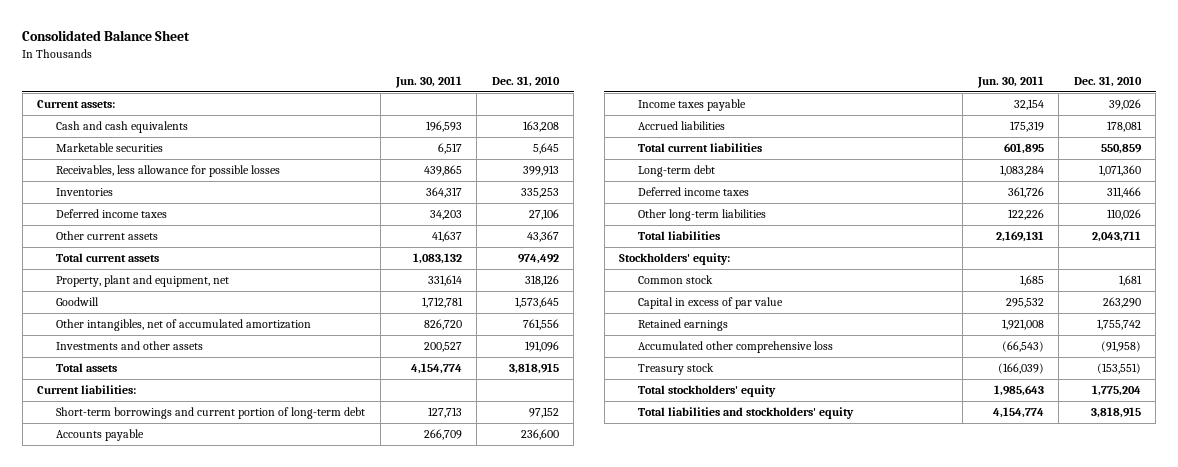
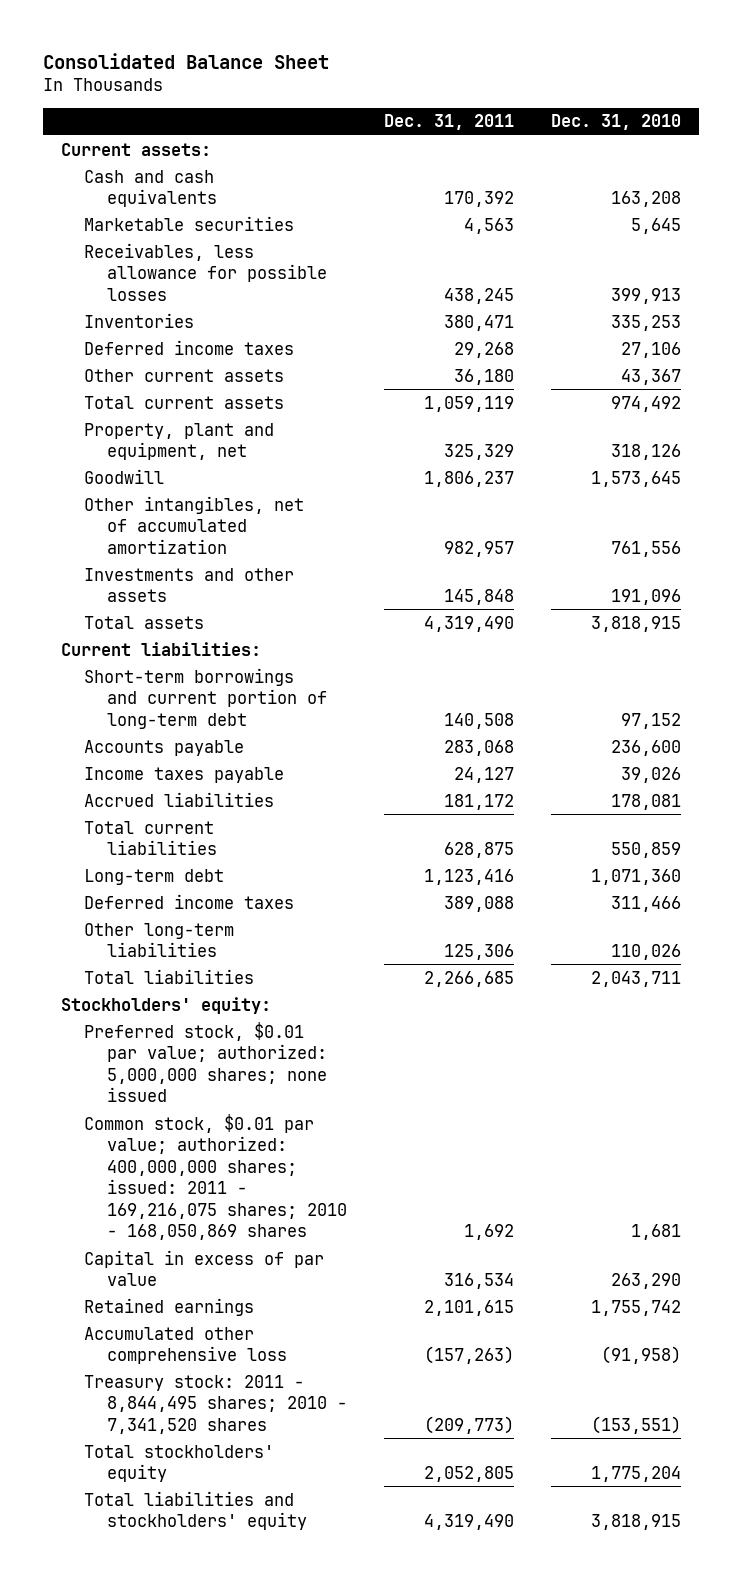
[394,75,462,88] Jun. 30, 2011 -> none
none -> [383,114,514,131] Dec. 31, 2011
none -> [83,1021,327,1103] Preferred stock, $0.01 par value; authorized: 5,000,000 shares; none issued
[638,275,714,285] Common stock -> [83,1113,347,1241] Common stock, $0.01 par value; authorized: 400,000,000 shares; issued: 2011 - 169,216,075 shares; 2010 - 168,050,869 shares
[638,363,715,376] Treasury stock -> [83,1374,347,1434] Treasury stock: 2011 - 8,844,495 shares; 2010 - 7,341,520 shares

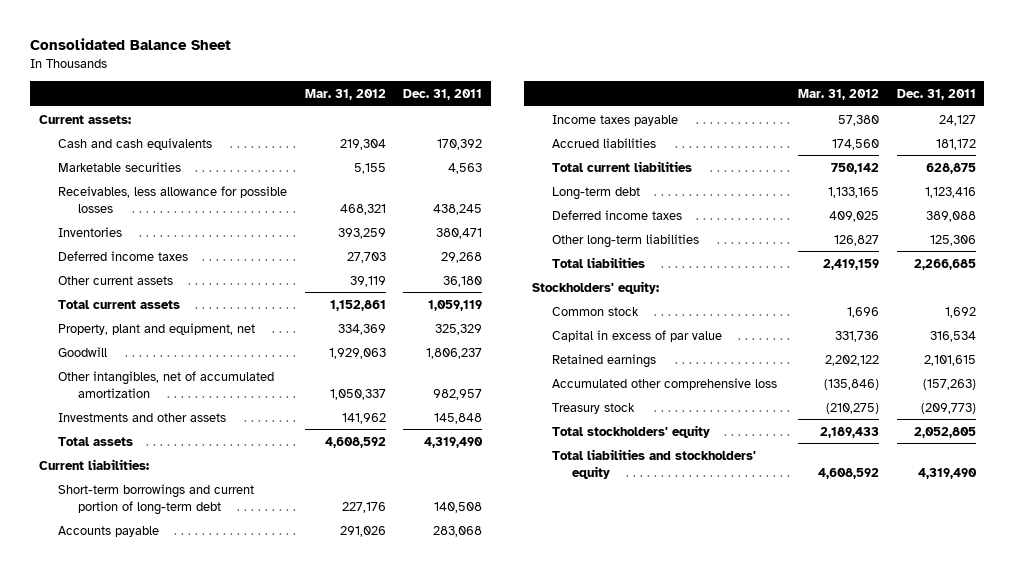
[550,114,681,131] Dec. 31, 2010 -> none
none -> [304,88,386,100] Mar. 31, 2012
[83,1021,327,1103] Preferred stock, $0.01 par value; authorized: 5,000,000 shares; none issued -> none
[83,1113,347,1241] Common stock, $0.01 par value; authorized: 400,000,000 shares; issued: 2011 - 169,216,075 shares; 2010 - 168,050,869 shares -> [551,306,639,316] Common stock
[83,1374,347,1434] Treasury stock: 2011 - 8,844,495 shares; 2010 - 7,341,520 shares -> [551,402,635,414] Treasury stock

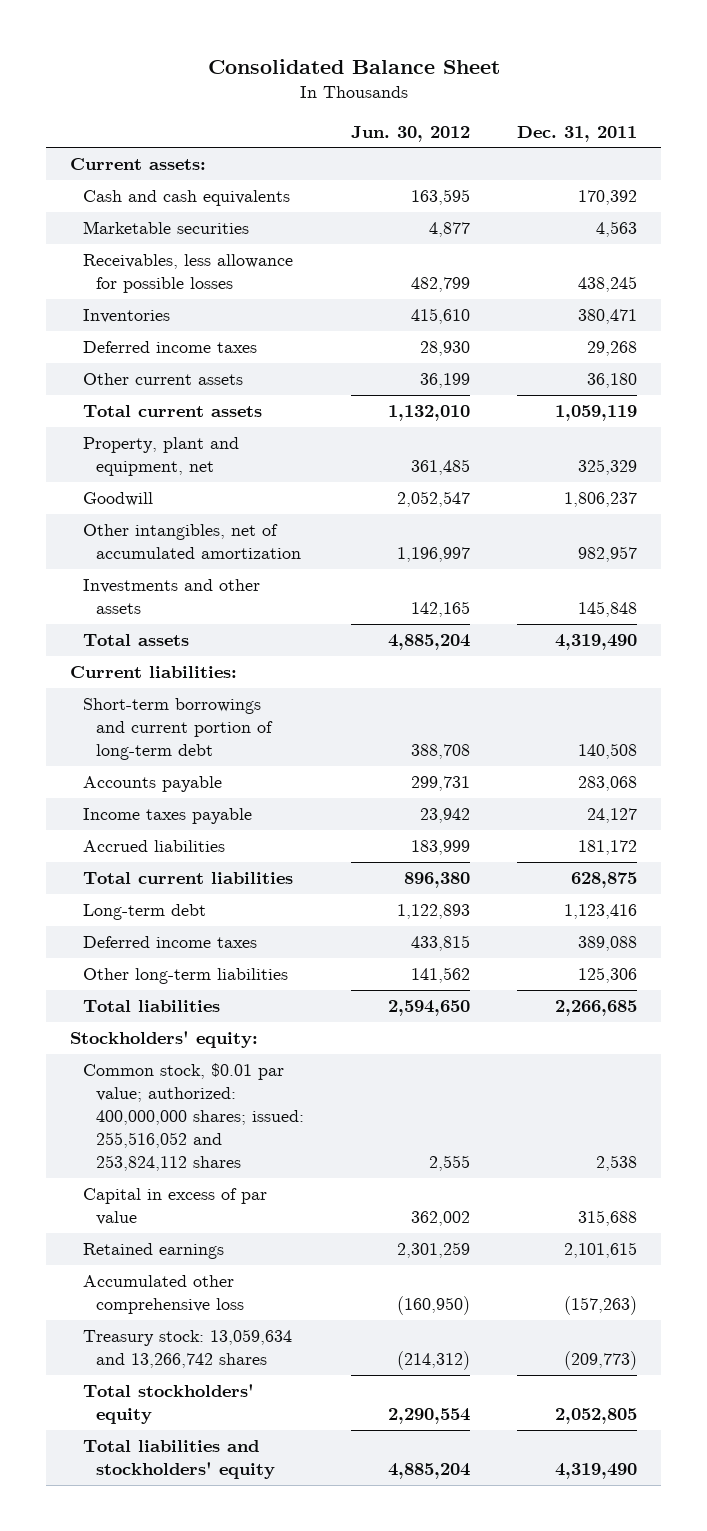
[304,88,386,100] Mar. 31, 2012 -> none
none -> [351,125,471,142] Jun. 30, 2012
[551,306,639,316] Common stock -> none
none -> [83,1062,305,1171] Common stock, $0.01 par value; authorized: 400,000,000 shares; issued: 255,516,052 and 253,824,112 shares
[929,330,976,342] 316,534 -> [578,1209,638,1226] 315,688
[551,402,635,414] Treasury stock -> [83,1328,293,1368] Treasury stock: 13,059,634 and 13,266,742 shares

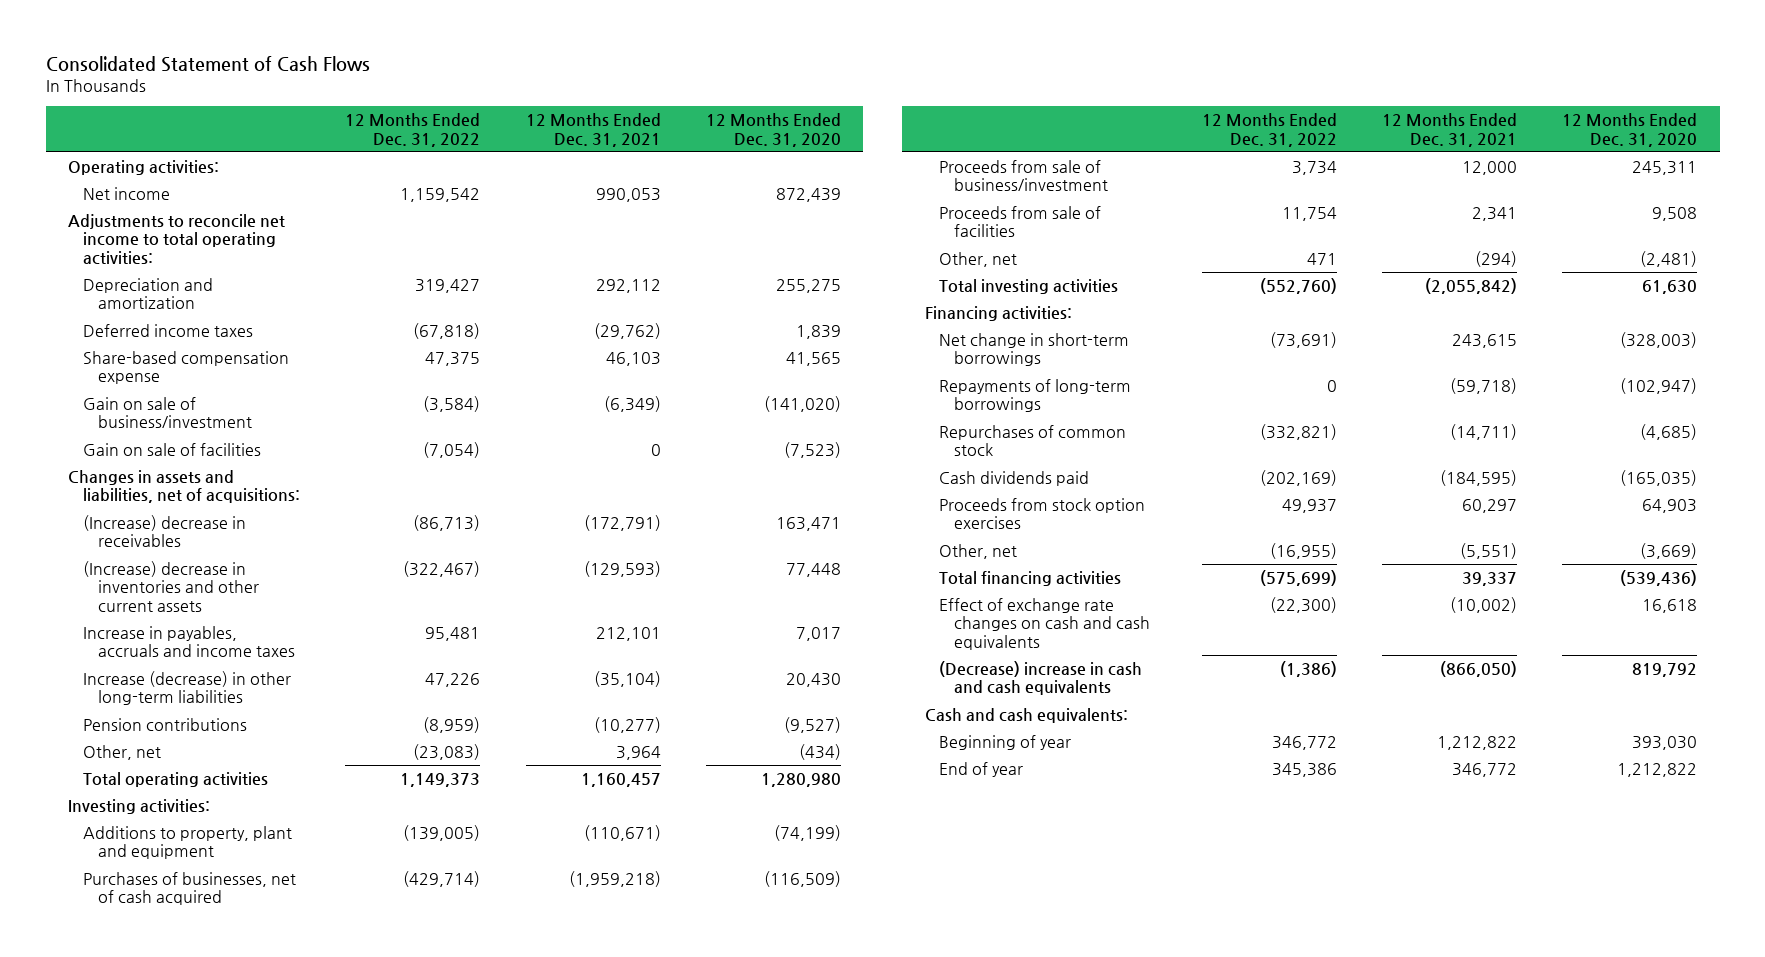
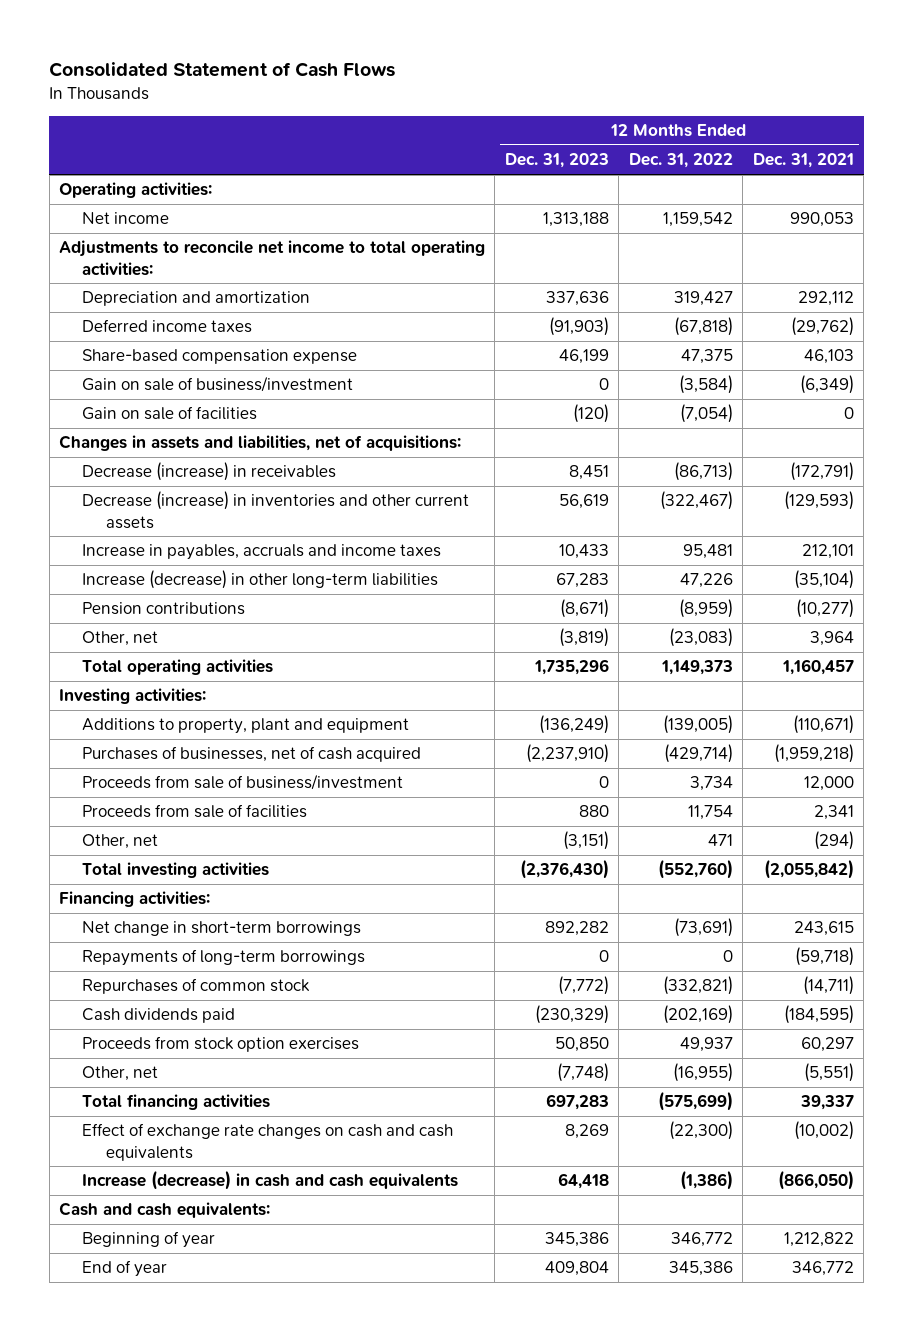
[705,113,841,147] 12 Months Ended Dec. 31, 2020 -> none
none -> [504,153,609,169] Dec. 31, 2023
[83,515,247,548] (Increase) decrease in receivables -> [82,462,337,482] Decrease (increase) in receivables
[83,561,260,612] (Increase) decrease in inventories and other current assets -> [82,491,470,529] Decrease (increase) in inventories and other current assets
[939,661,1143,696] (Decrease) increase in cash and cash equivalents -> [82,1170,459,1191] Increase (decrease) in cash and cash equivalents

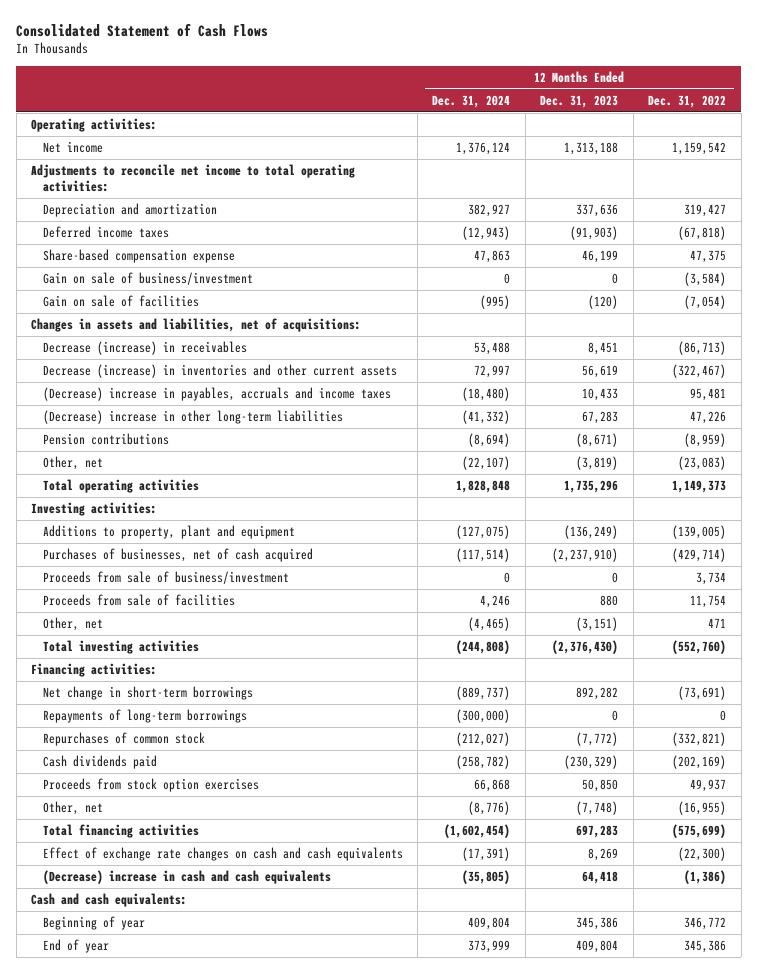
[752,153,854,169] Dec. 31, 2021 -> none
none -> [432,94,511,108] Dec. 31, 2024
[82,544,442,561] Increase in payables, accruals and income taxes -> [42,386,391,401] (Decrease) increase in payables, accruals and income taxes
[82,570,439,590] Increase (decrease) in other long-term liabilities -> [42,409,343,424] (Decrease) increase in other long-term liabilities
[82,1170,459,1191] Increase (decrease) in cash and cash equivalents -> [42,869,331,884] (Decrease) increase in cash and cash equivalents

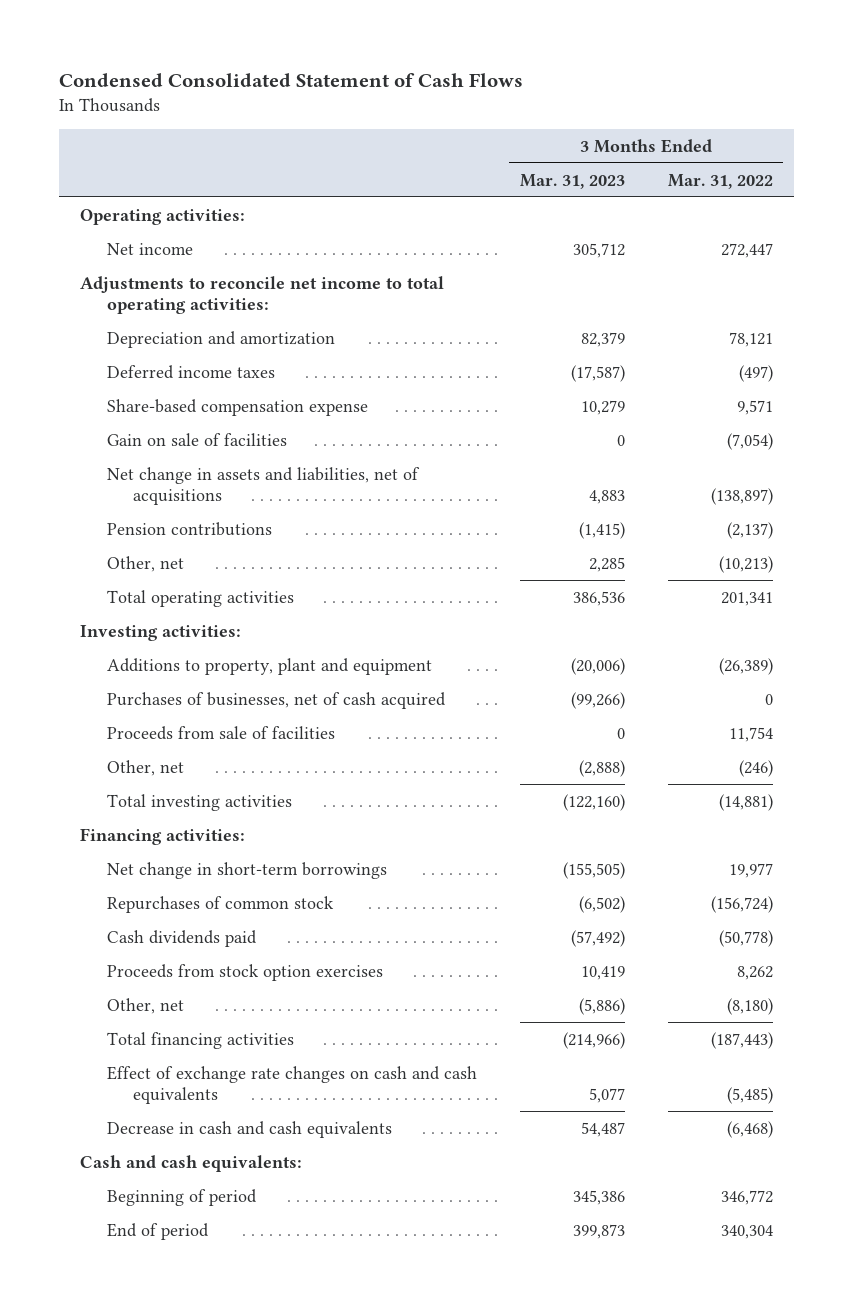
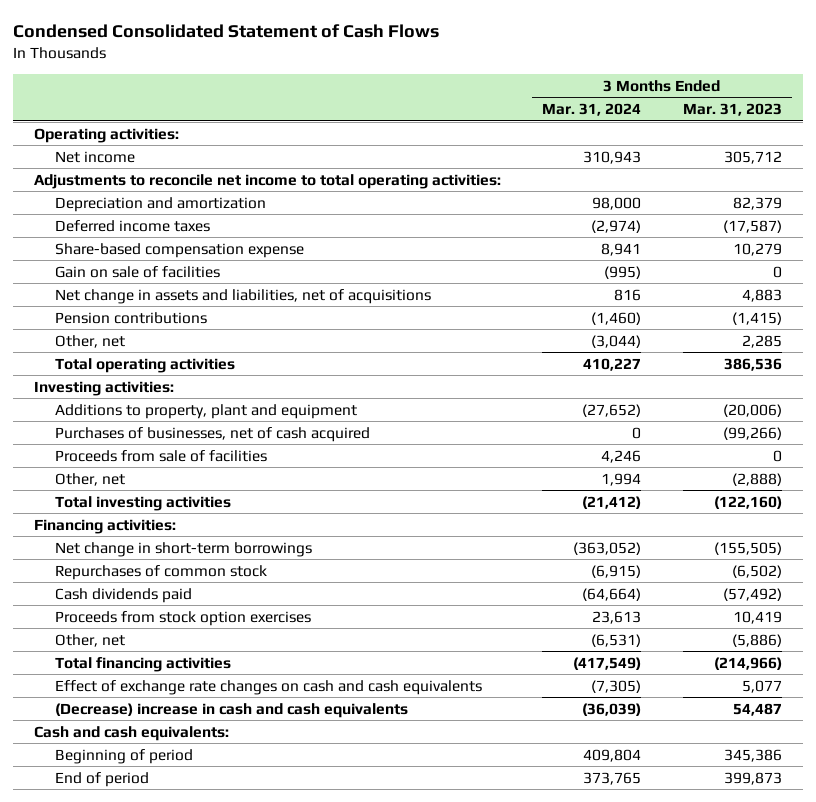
[667,173,773,189] Mar. 31, 2022 -> none
none -> [542,102,642,116] Mar. 31, 2024
[106,1120,392,1138] Decrease in cash and cash equivalents -> [54,702,408,718] (Decrease) increase in cash and cash equivalents

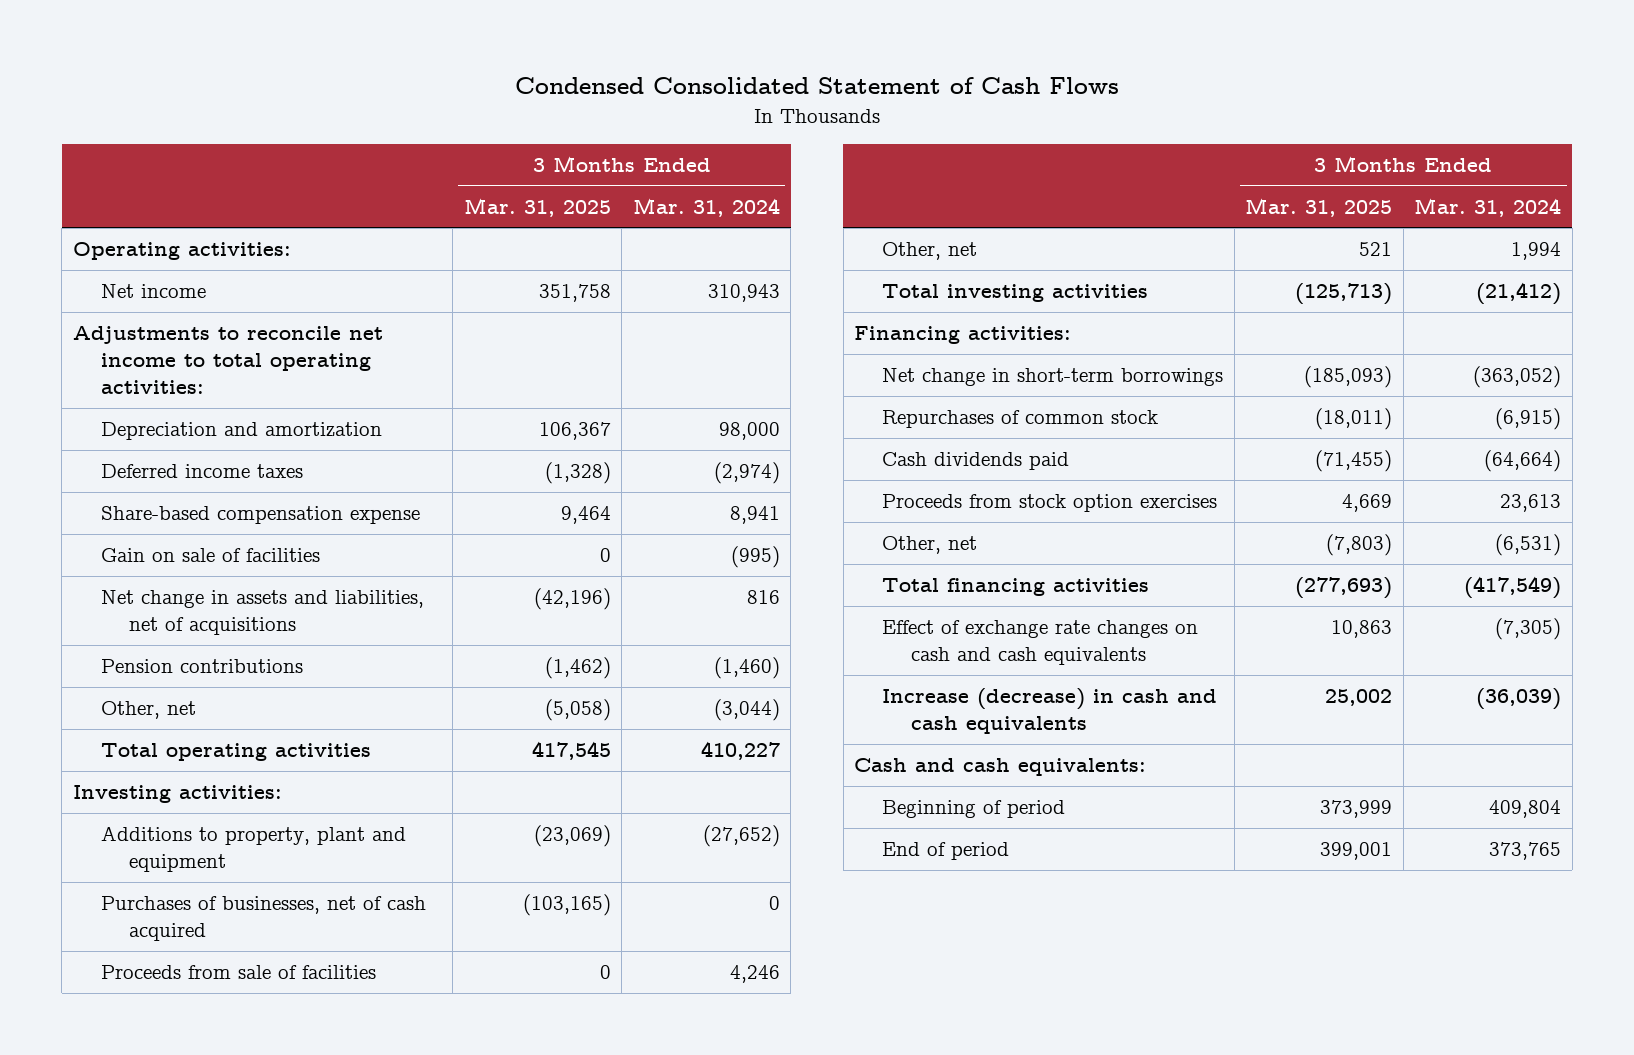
[682,102,782,116] Mar. 31, 2023 -> none
none -> [463,197,611,217] Mar. 31, 2025
[54,702,408,718] (Decrease) increase in cash and cash equivalents -> [882,688,1218,735] Increase (decrease) in cash and cash equivalents

